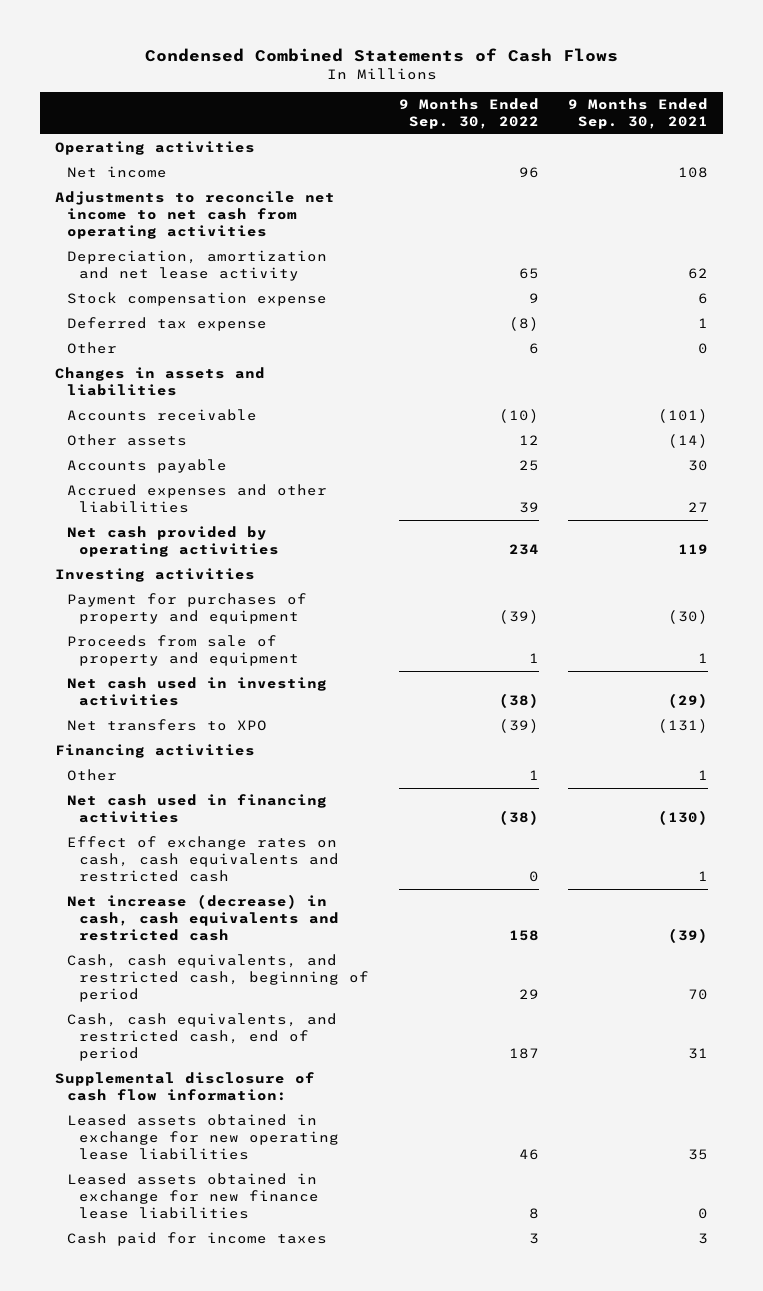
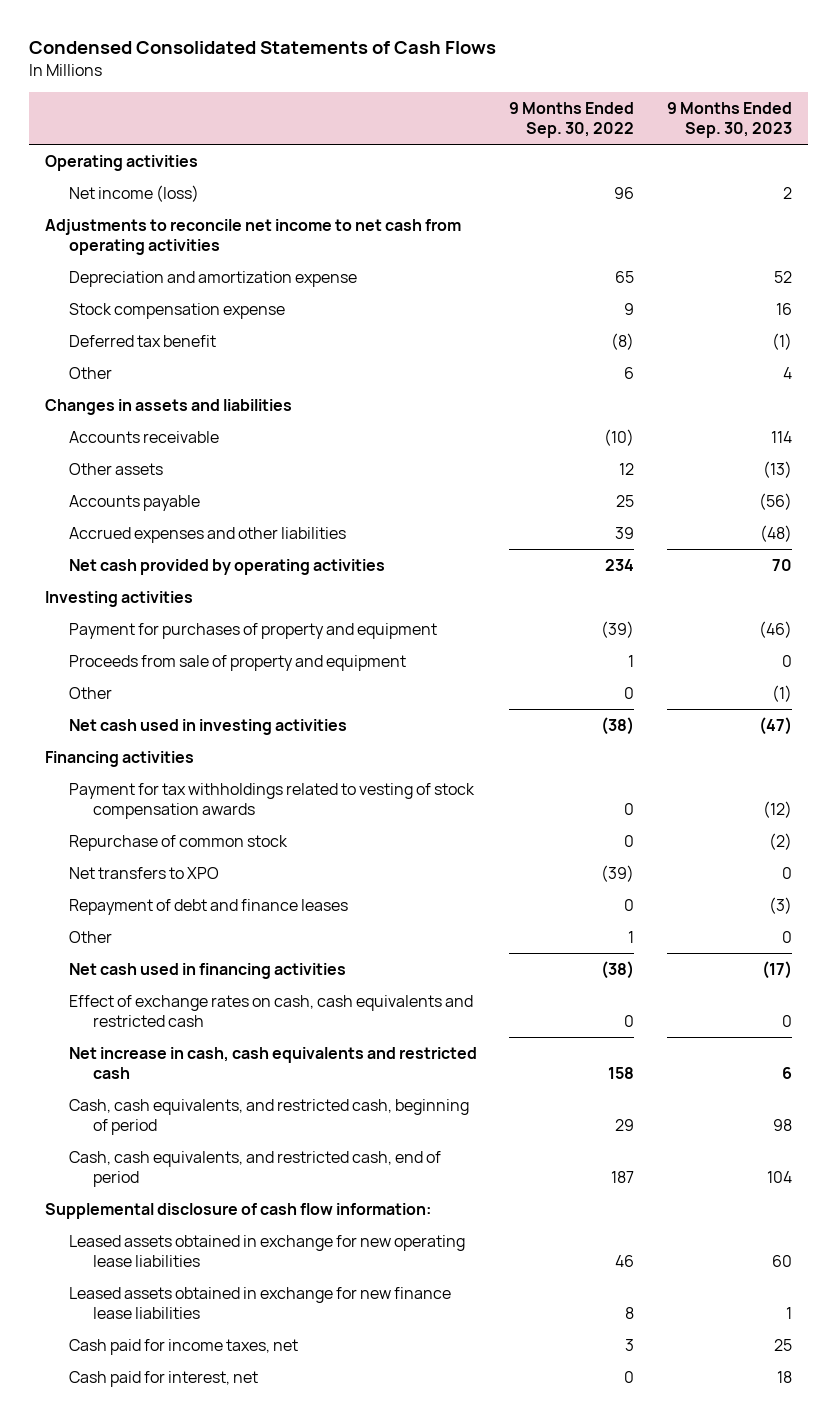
[144,47,618,62] Condensed Combined Statements of Cash Flows -> [29,41,497,55] Condensed Consolidated Statements of Cash Flows
[568,98,709,130] 9 Months Ended Sep. 30, 2021 -> none
none -> [666,102,792,139] 9 Months Ended Sep. 30, 2023
[67,165,168,178] Net income -> [69,184,200,202] Net income (loss)
[67,249,328,282] Depreciation, amortization and net lease activity -> [69,270,358,287] Depreciation and amortization expense
[67,316,268,331] Deferred tax expense -> [69,334,217,347] Deferred tax benefit
none -> [69,686,113,699] Other
none -> [69,782,476,819] Payment for tax withholdings related to vesting of stock compensation awards
none -> [69,834,289,851] Repurchase of common stock
[67,718,268,731] Net transfers to XPO -> [69,866,220,879] Net transfers to XPO
none -> [69,898,349,915] Repayment of debt and finance leases
[67,893,340,942] Net increase (decrease) in cash, cash equivalents and restricted cash -> [69,1046,478,1079] Net increase in cash, cash equivalents and restricted cash
[67,1231,328,1246] Cash paid for income taxes -> [69,1338,299,1355] Cash paid for income taxes, net
none -> [69,1370,259,1387] Cash paid for interest, net

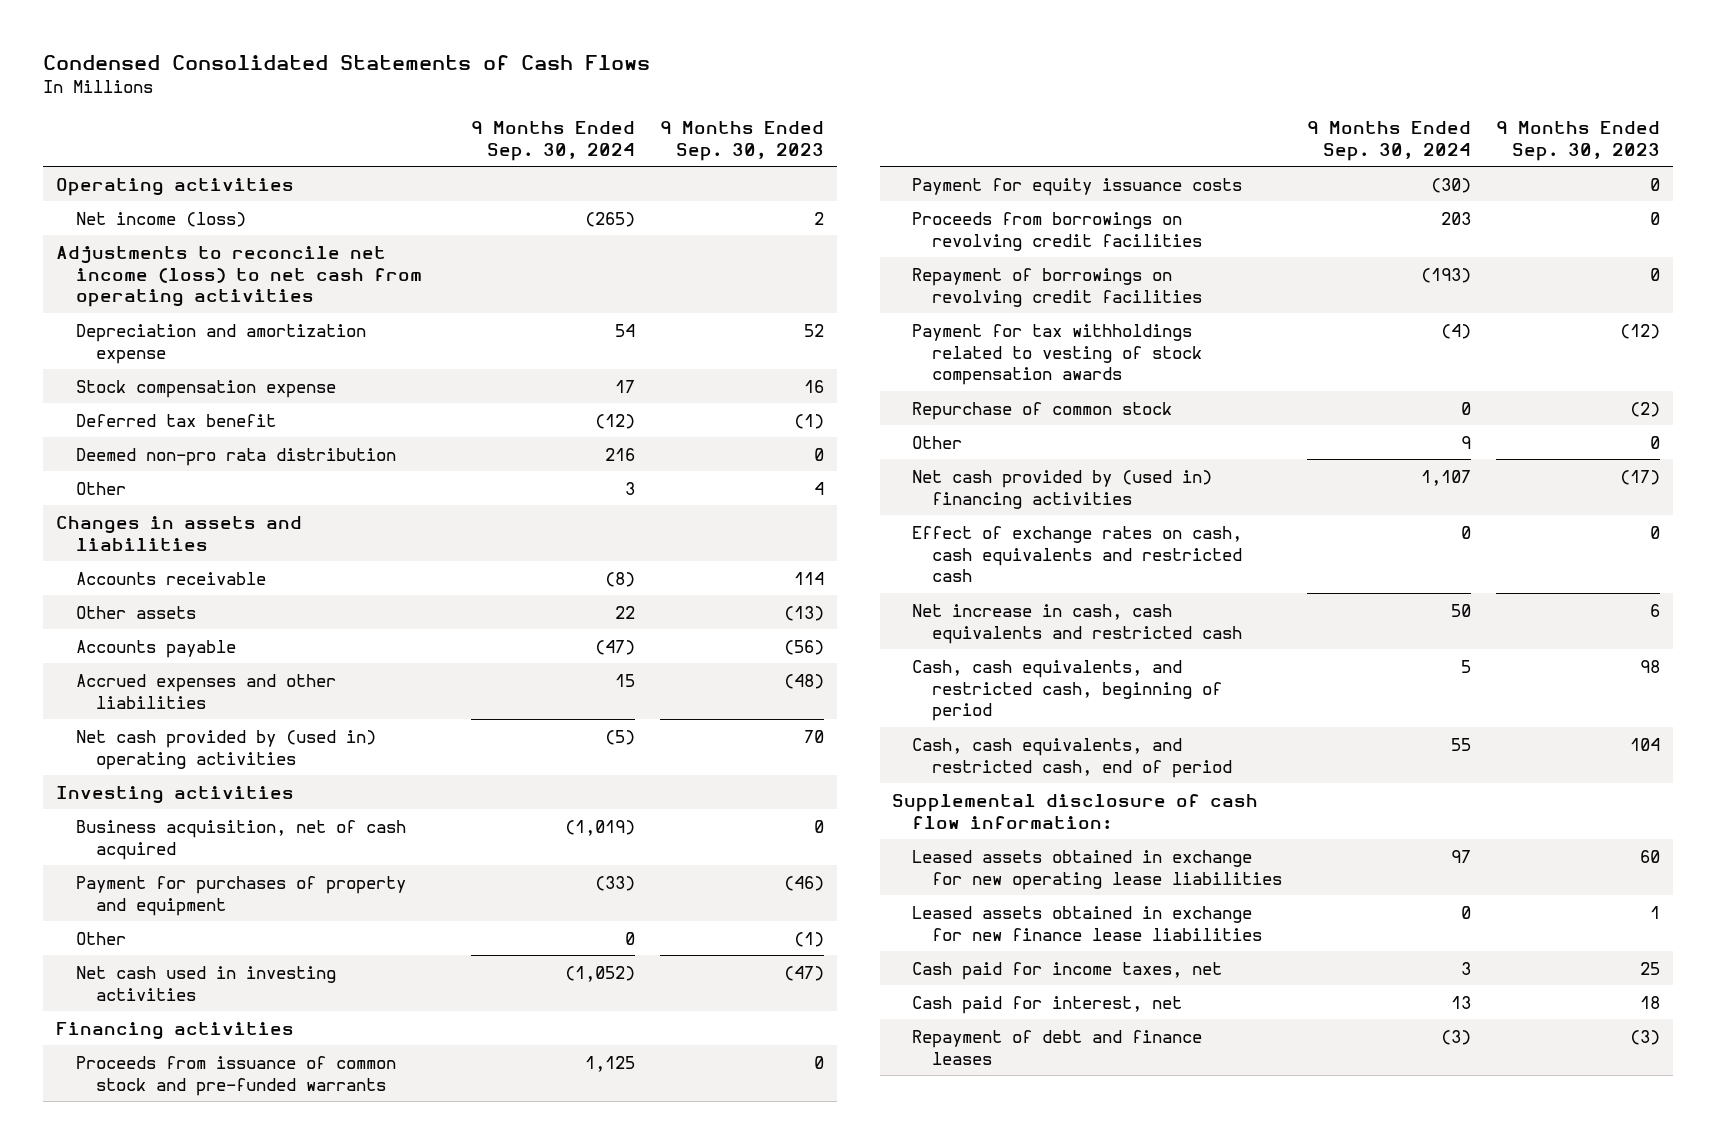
[509,102,635,139] 9 Months Ended Sep. 30, 2022 -> none
none -> [471,120,636,161] 9 Months Ended Sep. 30, 2024
[45,218,462,255] Adjustments to reconcile net income to net cash from operating activities -> [56,245,423,308] Adjustments to reconcile net income (loss) to net cash from operating activities
none -> [76,447,397,466] Deemed non-pro rata distribution
[69,558,386,575] Net cash provided by operating activities -> [76,729,377,770] Net cash provided by (used in) operating activities
none -> [76,819,407,860] Business acquisition, net of cash acquired
[69,654,407,671] Proceeds from sale of property and equipment -> none
none -> [76,1055,397,1096] Proceeds from issuance of common stock and pre-funded warrants
none -> [912,177,1243,196] Payment for equity issuance costs
none -> [912,211,1203,251] Proceeds from borrowings on revolving credit facilities
none -> [912,267,1203,307] Repayment of borrowings on revolving credit facilities
[69,866,220,879] Net transfers to XPO -> none
[69,962,347,979] Net cash used in financing activities -> [912,469,1213,509] Net cash provided by (used in) financing activities
[69,898,349,915] Repayment of debt and finance leases -> [912,1029,1203,1065] Repayment of debt and finance leases

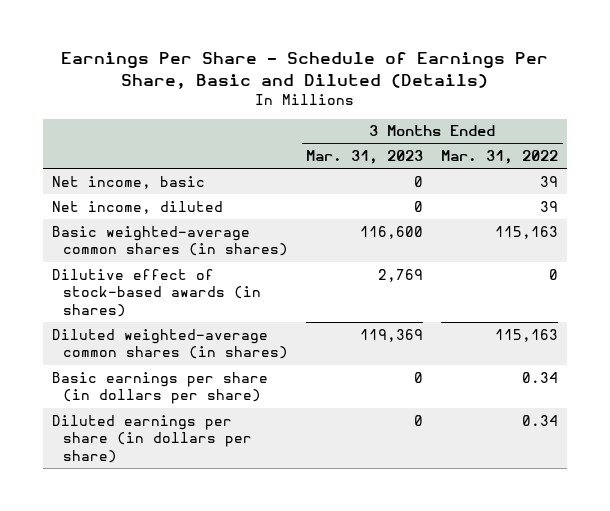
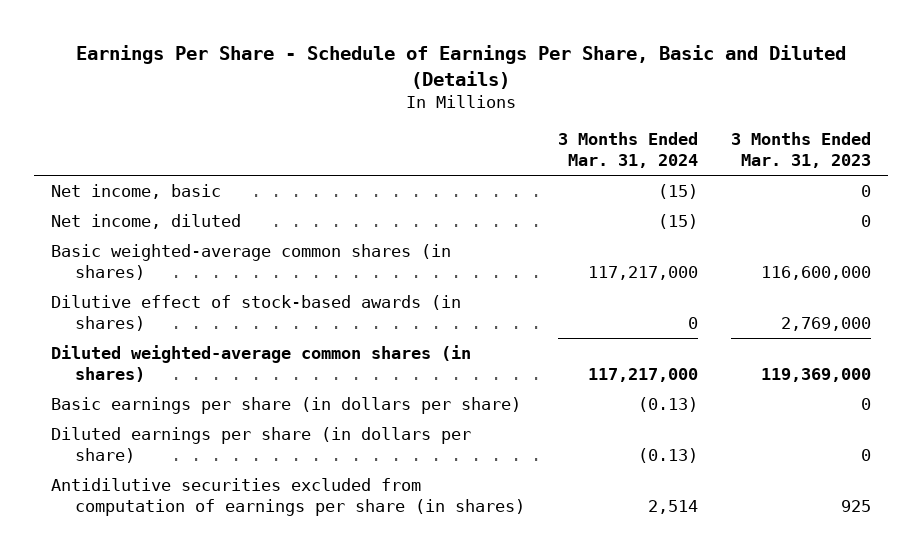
[441,150,559,165] Mar. 31, 2022 -> none
none -> [557,132,698,169] 3 Months Ended Mar. 31, 2024
[360,225,424,239] 116,600 -> [761,265,872,280] 116,600,000
[378,268,424,282] 2,769 -> [781,316,872,331] 2,769,000
[360,328,424,342] 119,369 -> [761,367,872,382] 119,369,000
none -> [51,477,525,516] Antidilutive securities excluded from computation of earnings per share (in shares)

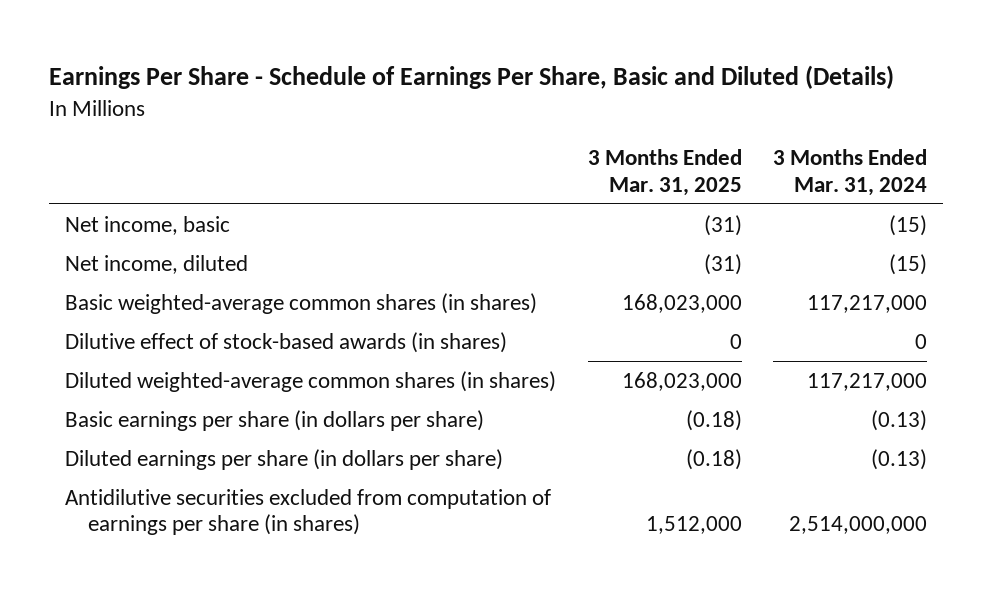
[731,132,872,169] 3 Months Ended Mar. 31, 2023 -> none
none -> [587,149,742,196] 3 Months Ended Mar. 31, 2025
[647,499,698,514] 2,514 -> [788,516,927,535] 2,514,000,000

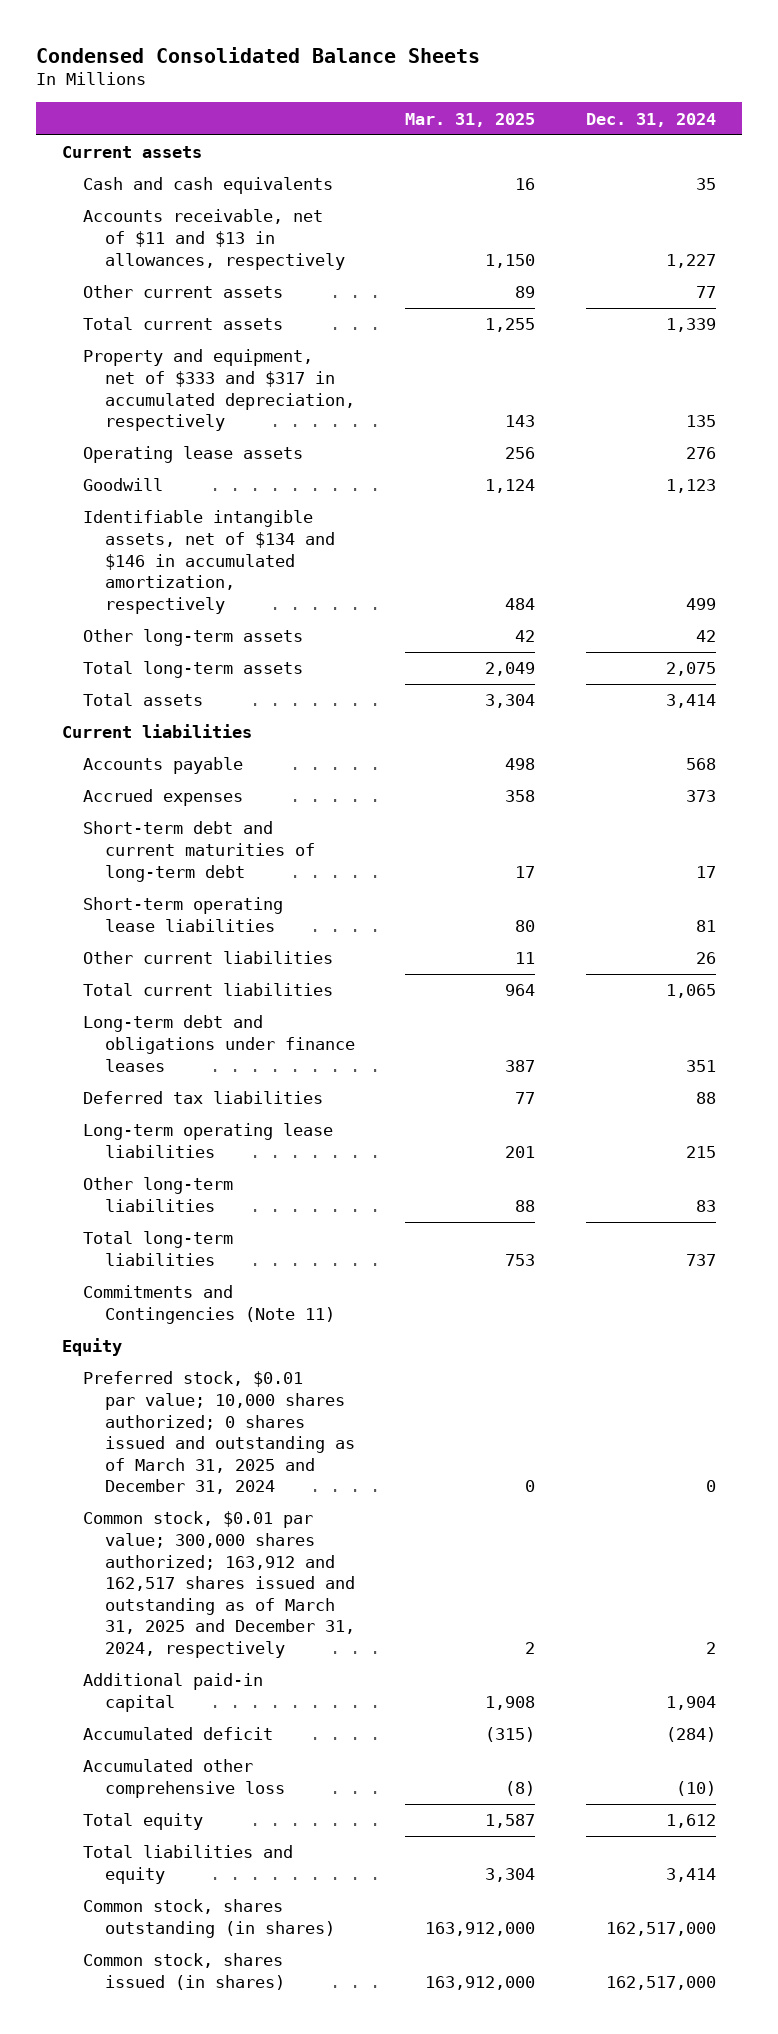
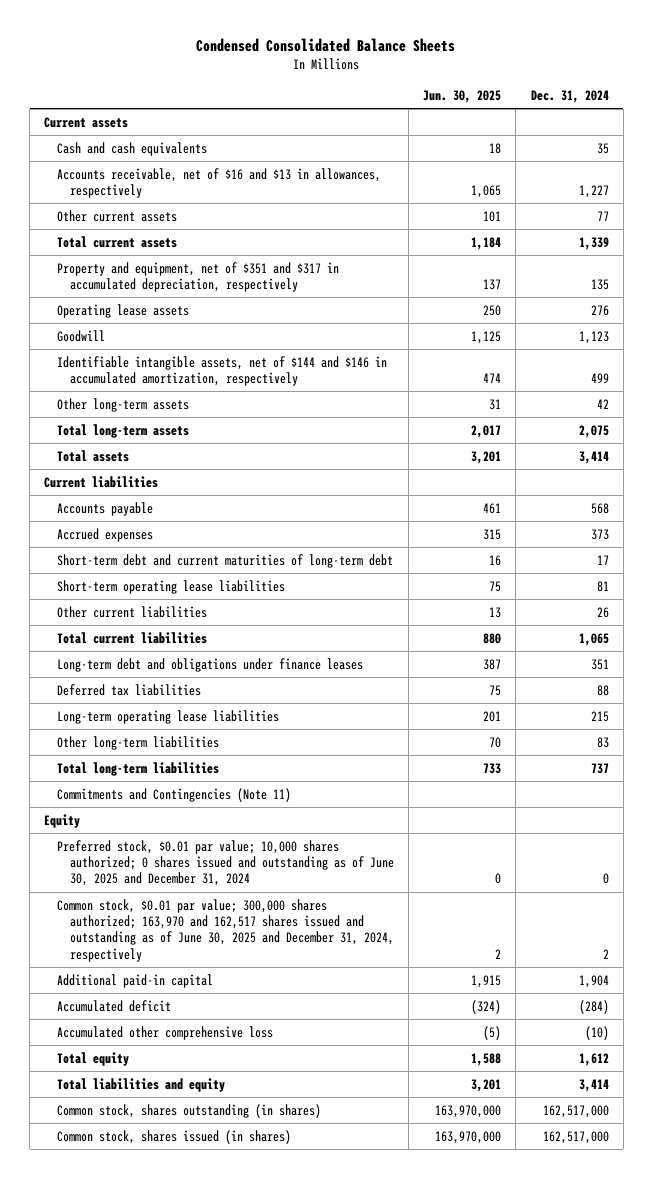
[405,112,536,127] Mar. 31, 2025 -> none
none -> [423,90,502,104] Jun. 30, 2025
[83,209,345,270] Accounts receivable, net of $11 and $13 in allowances, respectively -> [57,167,382,199] Accounts receivable, net of $16 and $13 in allowances, respectively
[83,349,355,432] Property and equipment, net of $333 and $317 in accumulated depreciation, respectively -> [57,261,340,293] Property and equipment, net of $351 and $317 in accumulated depreciation, respectively
[83,510,335,614] Identifiable intangible assets, net of $134 and $146 in accumulated amortization, respectively -> [57,355,388,387] Identifiable intangible assets, net of $144 and $146 in accumulated amortization, respectively
[83,1371,355,1495] Preferred stock, $0.01 par value; 10,000 shares authorized; 0 shares issued and outstanding as of March 31, 2025 and December 31, 2024 -> [57,839,395,887] Preferred stock, $0.01 par value; 10,000 shares authorized; 0 shares issued and outstanding as of June 30, 2025 and December 31, 2024
[83,1511,355,1658] Common stock, $0.01 par value; 300,000 shares authorized; 163,912 and 162,517 shares issued and outstanding as of March 31, 2025 and December 31, 2024, respectively -> [57,898,395,962] Common stock, $0.01 par value; 300,000 shares authorized; 163,970 and 162,517 shares issued and outstanding as of June 30, 2025 and December 31, 2024, respectively

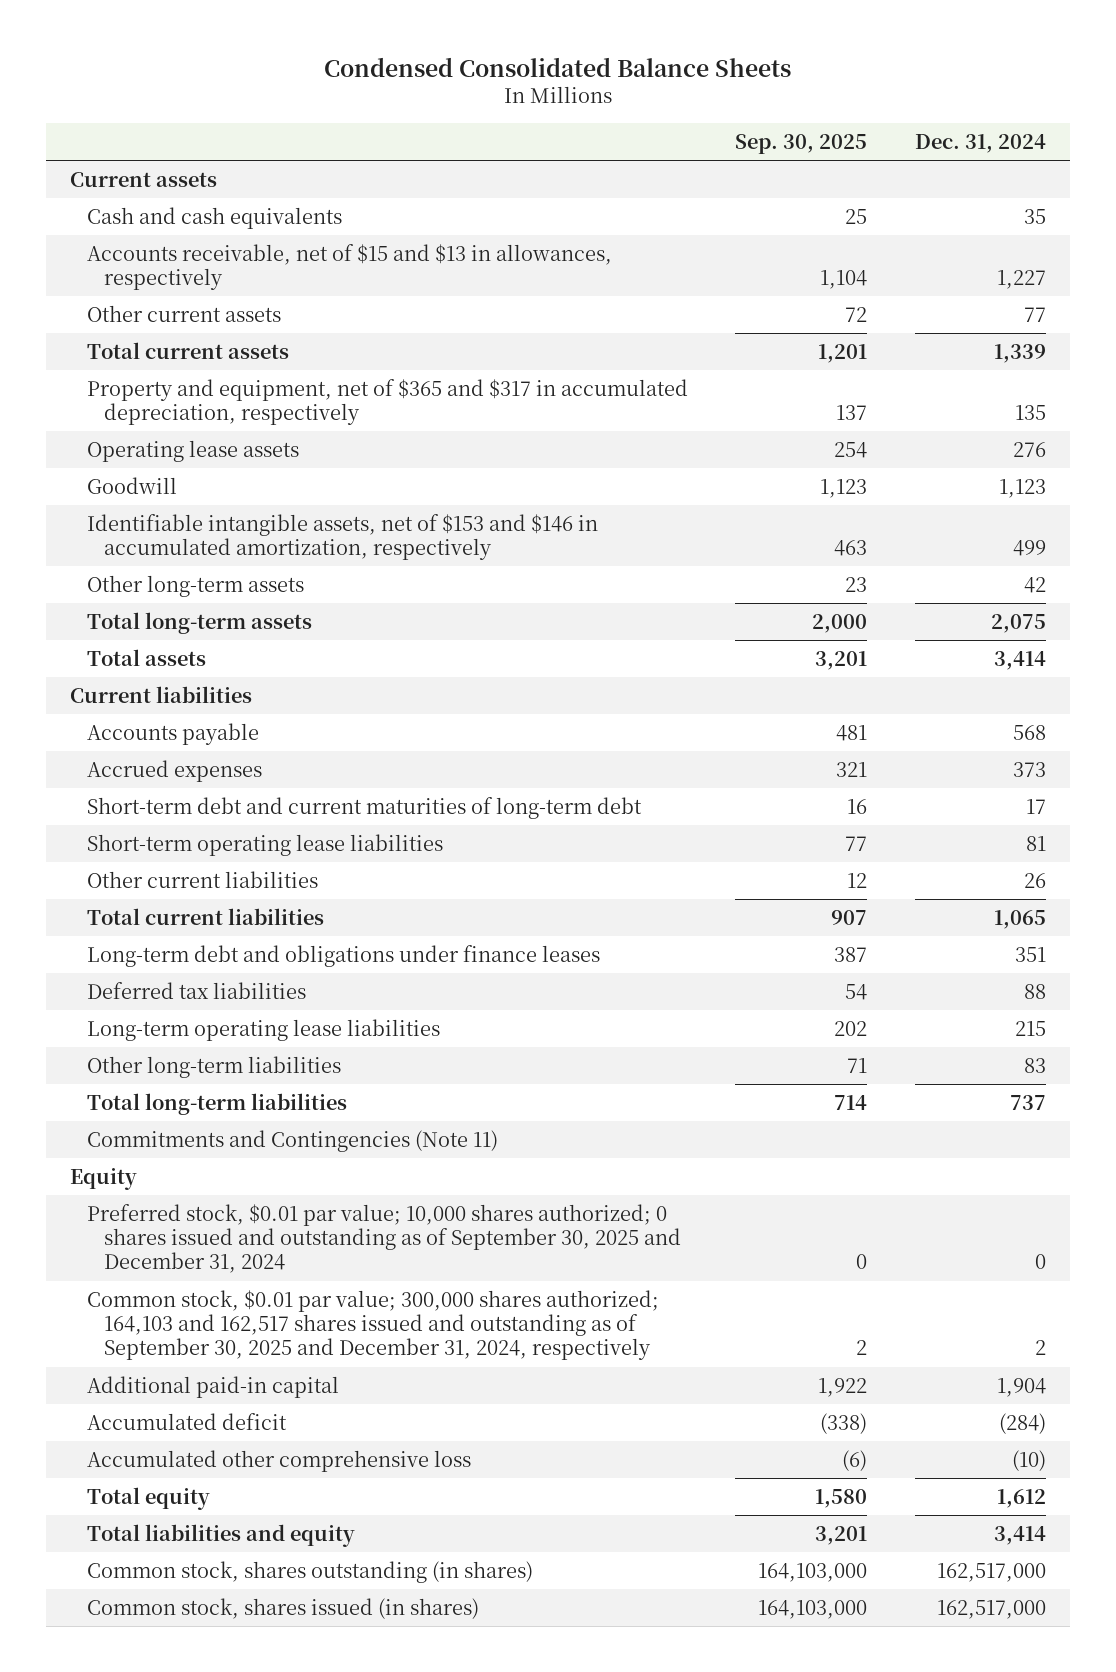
[423,90,502,104] Jun. 30, 2025 -> none
none -> [735,133,868,154] Sep. 30, 2025
[57,167,382,199] Accounts receivable, net of $16 and $13 in allowances, respectively -> [86,243,612,291] Accounts receivable, net of $15 and $13 in allowances, respectively
[57,261,340,293] Property and equipment, net of $351 and $317 in accumulated depreciation, respectively -> [86,378,688,426] Property and equipment, net of $365 and $317 in accumulated depreciation, respectively
[57,355,388,387] Identifiable intangible assets, net of $144 and $146 in accumulated amortization, respectively -> [86,513,598,561] Identifiable intangible assets, net of $153 and $146 in accumulated amortization, respectively
[57,839,395,887] Preferred stock, $0.01 par value; 10,000 shares authorized; 0 shares issued and outstanding as of June 30, 2025 and December 31, 2024 -> [86,1203,681,1274] Preferred stock, $0.01 par value; 10,000 shares authorized; 0 shares issued and outstanding as of September 30, 2025 and December 31, 2024
[57,898,395,962] Common stock, $0.01 par value; 300,000 shares authorized; 163,970 and 162,517 shares issued and outstanding as of June 30, 2025 and December 31, 2024, respectively -> [86,1289,659,1361] Common stock, $0.01 par value; 300,000 shares authorized; 164,103 and 162,517 shares issued and outstanding as of September 30, 2025 and December 31, 2024, respectively

